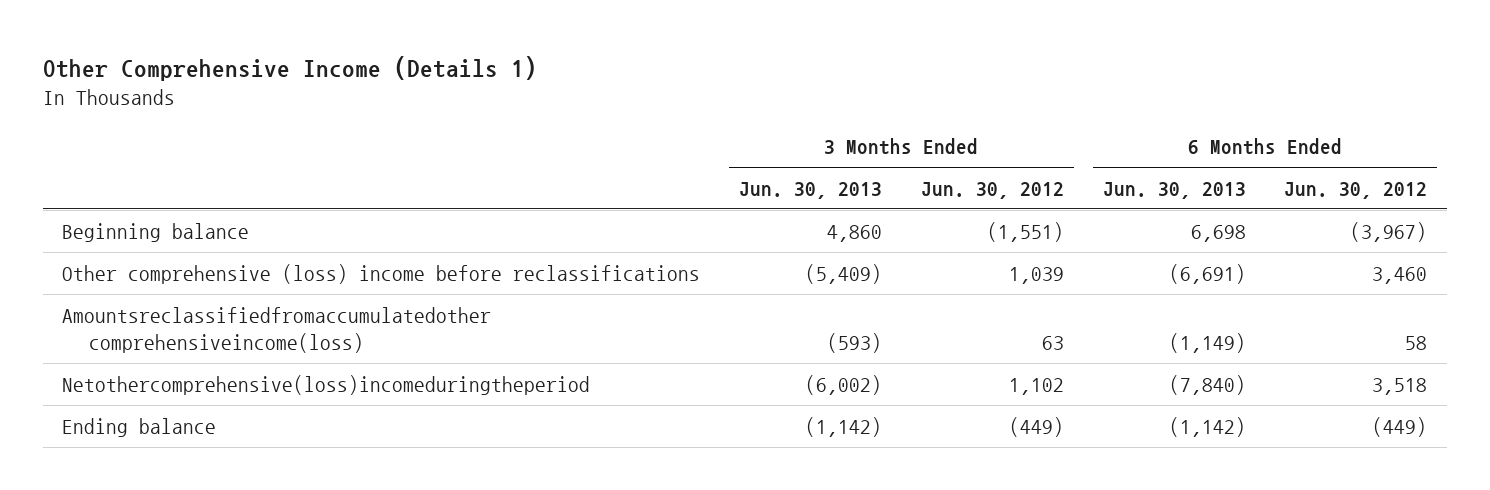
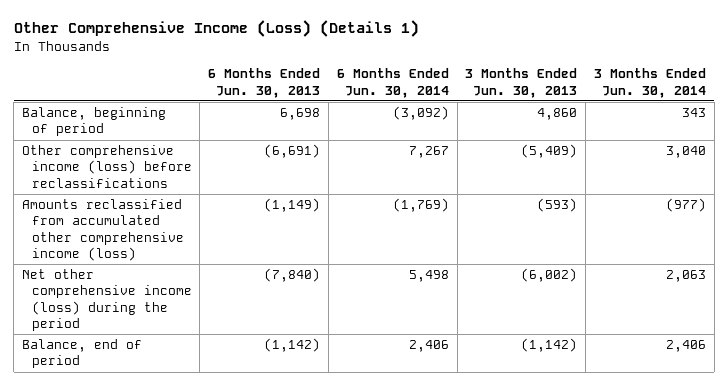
[43,55,538,81] Other Comprehensive Income (Details 1) -> [13,20,419,38] Other Comprehensive Income (Loss) (Details 1)
[920,181,1064,199] Jun. 30, 2012 -> none
[1284,181,1428,199] Jun. 30, 2012 -> none
none -> [336,68,449,98] 6 Months Ended Jun. 30, 2014
none -> [594,68,707,98] 3 Months Ended Jun. 30, 2014
[62,222,250,242] Beginning balance -> [21,107,166,137] Balance, beginning of period
[62,263,701,284] Other comprehensive (loss) income before reclassifications -> [21,145,192,188] Other comprehensive income (loss) before reclassifications
[62,306,492,353] Amountsreclassifiedfromaccumulatedother comprehensiveincome(loss) -> [21,199,184,261] Amounts reclassified from accumulated other comprehensive income (loss)
[62,374,591,395] Netothercomprehensive(loss)incomeduringtheperiod -> [21,269,192,331] Net other comprehensive income (loss) during the period
[62,417,217,437] Ending balance -> [21,339,142,369] Balance, end of period

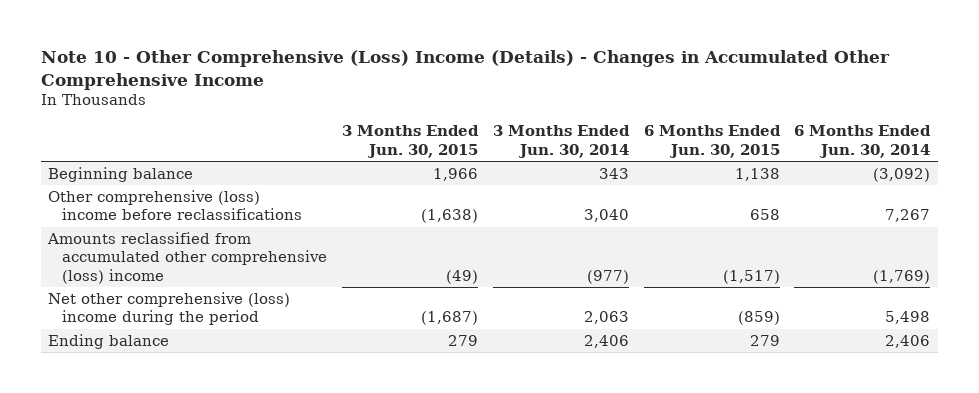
[13,20,419,38] Other Comprehensive Income (Loss) (Details 1) -> [40,50,890,90] Note 10 - Other Comprehensive (Loss) Income (Details) - Changes in Accumulated Other Comprehensive Income
[208,68,321,98] 6 Months Ended Jun. 30, 2013 -> none
[465,68,578,98] 3 Months Ended Jun. 30, 2013 -> none
none -> [341,125,479,158] 3 Months Ended Jun. 30, 2015
none -> [643,125,781,158] 6 Months Ended Jun. 30, 2015
[21,107,166,137] Balance, beginning of period -> [48,166,194,182] Beginning balance
[21,145,192,188] Other comprehensive income (loss) before reclassifications -> [48,189,302,221] Other comprehensive (loss) income before reclassifications
[21,199,184,261] Amounts reclassified from accumulated other comprehensive income (loss) -> [47,231,327,284] Amounts reclassified from accumulated other comprehensive (loss) income
[21,269,192,331] Net other comprehensive income (loss) during the period -> [48,291,291,326] Net other comprehensive (loss) income during the period
[21,339,142,369] Balance, end of period -> [48,333,170,349] Ending balance

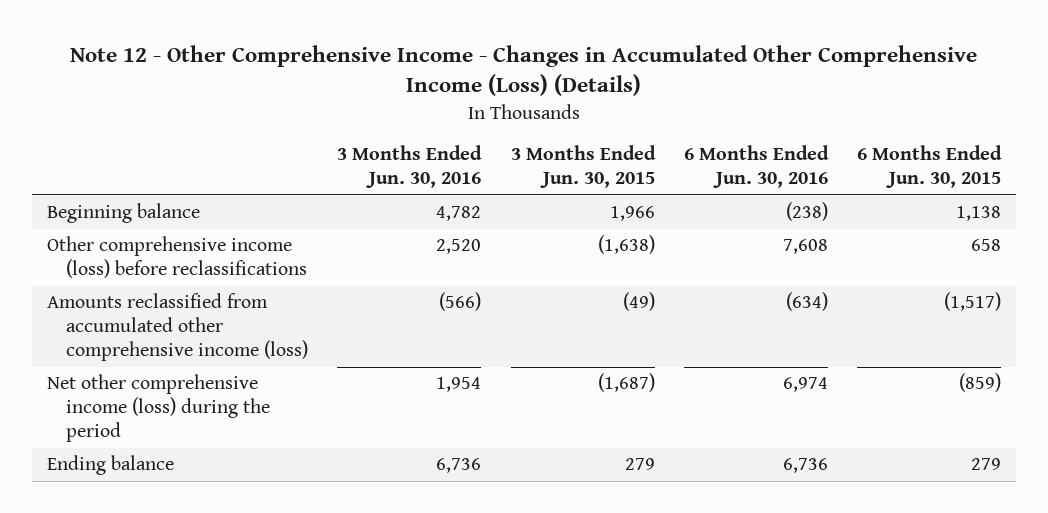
[40,50,890,90] Note 10 - Other Comprehensive (Loss) Income (Details) - Changes in Accumulated Other Comprehensive Income -> [69,45,977,97] Note 12 - Other Comprehensive Income - Changes in Accumulated Other Comprehensive Income (Loss) (Details)
[492,125,630,158] 3 Months Ended Jun. 30, 2014 -> none
[794,125,932,158] 6 Months Ended Jun. 30, 2014 -> none
none -> [337,145,483,189] 3 Months Ended Jun. 30, 2016
none -> [683,145,829,189] 6 Months Ended Jun. 30, 2016
[48,189,302,221] Other comprehensive (loss) income before reclassifications -> [46,236,307,279] Other comprehensive income (loss) before reclassifications
[47,231,327,284] Amounts reclassified from accumulated other comprehensive (loss) income -> [46,293,308,362] Amounts reclassified from accumulated other comprehensive income (loss)
[48,291,291,326] Net other comprehensive (loss) income during the period -> [46,374,270,443] Net other comprehensive income (loss) during the period

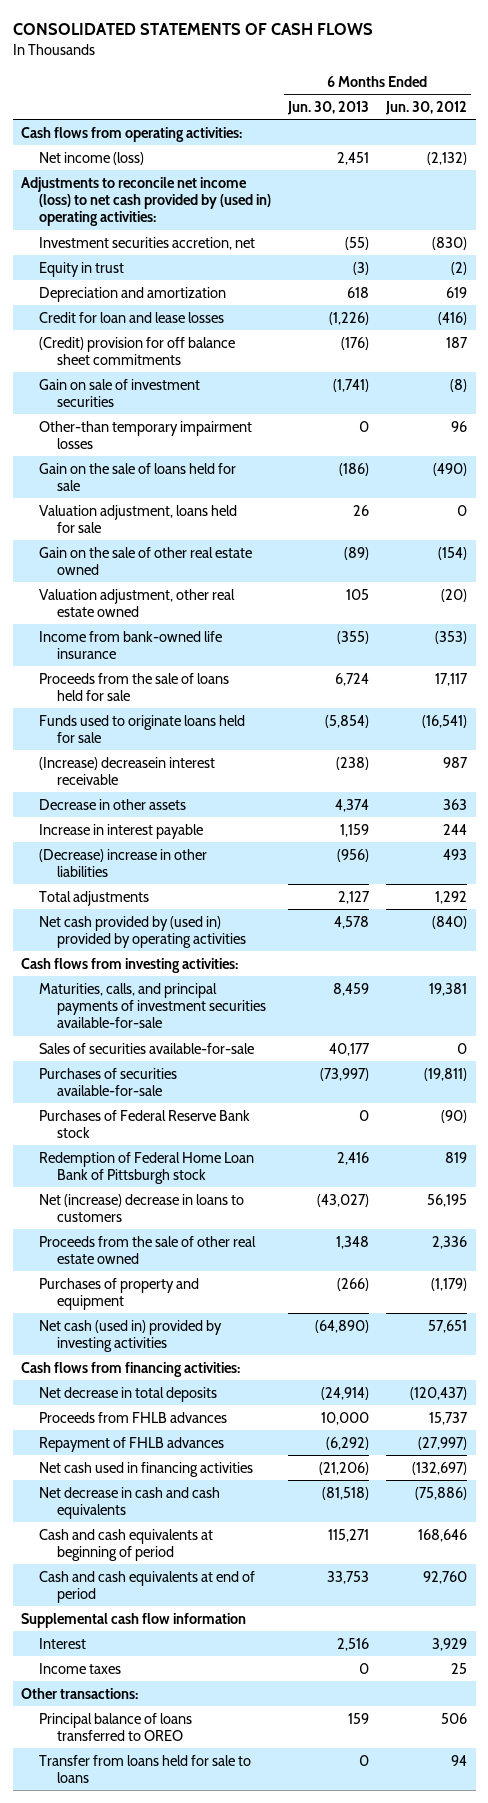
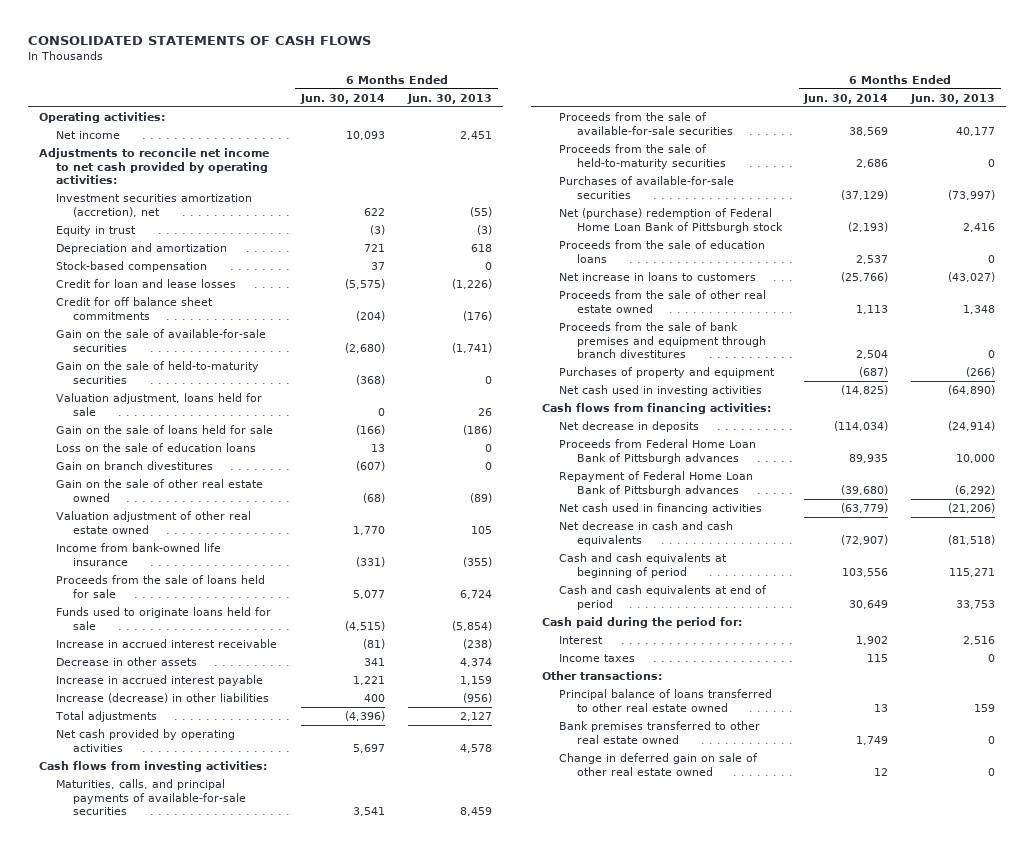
[385,100,468,115] Jun. 30, 2012 -> none
none -> [300,93,386,104] Jun. 30, 2014
[21,126,243,142] Cash flows from operating activities: -> [39,111,166,123] Operating activities:
[38,151,144,165] Net income (loss) -> [56,130,121,139] Net income
[21,176,271,227] Adjustments to reconcile net income (loss) to net cash provided by (used in) operating activities: -> [39,147,270,185] Adjustments to reconcile net income to net cash provided by operating activities:
[38,236,255,250] Investment securities accretion, net -> [56,193,253,217] Investment securities amortization (accretion), net
none -> [56,260,208,272] Stock-based compensation
[38,420,252,449] Other-than temporary impairment losses -> none
[38,336,235,365] (Credit) provision for off balance sheet commitments -> [56,296,214,320] Credit for off balance sheet commitments
[38,378,200,407] Gain on sale of investment securities -> [56,328,267,352] Gain on the sale of available-for-sale securities
none -> [56,360,260,384] Gain on the sale of held-to-maturity securities
[38,462,236,491] Gain on the sale of loans held for sale -> [56,424,274,434] Gain on the sale of loans held for sale
none -> [56,442,257,452] Loss on the sale of education loans
none -> [56,460,214,470] Gain on branch divestitures
[38,588,235,617] Valuation adjustment, other real estate owned -> [56,510,252,534] Valuation adjustment of other real estate owned
[38,756,215,785] (Increase) decreasein interest receivable -> [56,638,278,648] Increase in accrued interest receivable
[38,823,203,839] Increase in interest payable -> [56,674,264,686] Increase in accrued interest payable
[38,848,207,877] (Decrease) increase in other liabilities -> [56,692,270,703] Increase (decrease) in other liabilities
[38,915,246,948] Net cash provided by (used in) provided by operating activities -> [56,728,236,752] Net cash provided by operating activities
[38,1109,250,1138] Purchases of Federal Reserve Bank stock -> none
[38,982,266,1029] Maturities, calls, and principal payments of investment securities available-for-sale -> [56,778,247,816] Maturities, calls, and principal payments of available-for-sale securities
[38,1042,254,1054] Sales of securities available-for-sale -> [559,111,733,135] Proceeds from the sale of available-for-sale securities
none -> [559,143,726,169] Proceeds from the sale of held-to-maturity securities
[38,1067,177,1096] Purchases of securities available-for-sale -> [559,175,735,199] Purchases of available-for-sale securities
[38,1151,254,1184] Redemption of Federal Home Loan Bank of Pittsburgh stock -> [559,207,783,233] Net (purchase) redemption of Federal Home Loan Bank of Pittsburgh stock
none -> [559,239,766,263] Proceeds from the sale of education loans
[38,1193,244,1222] Net (increase) decrease in loans to customers -> [559,271,757,281] Net increase in loans to customers
none -> [559,321,766,359] Proceeds from the sale of bank premises and equipment through branch divestitures
[38,1319,222,1352] Net cash (used in) provided by investing activities -> [559,384,763,396] Net cash used in investing activities
[38,1411,227,1423] Proceeds from FHLB advances -> none
[38,1386,217,1402] Net decrease in total deposits -> [559,420,700,432] Net decrease in deposits
none -> [559,438,757,464] Proceeds from Federal Home Loan Bank of Pittsburgh advances
[38,1436,224,1452] Repayment of FHLB advances -> [559,470,754,496] Repayment of Federal Home Loan Bank of Pittsburgh advances
[21,1612,247,1628] Supplemental cash flow information -> none
none -> [542,616,743,628] Cash paid during the period for:
[38,1754,251,1783] Transfer from loans held for sale to loans -> none
[38,1712,192,1741] Principal balance of loans transferred to OREO -> [559,688,773,712] Principal balance of loans transferred to other real estate owned
none -> [559,720,761,744] Bank premises transferred to other real estate owned
none -> [559,752,759,776] Change in deferred gain on sale of other real estate owned

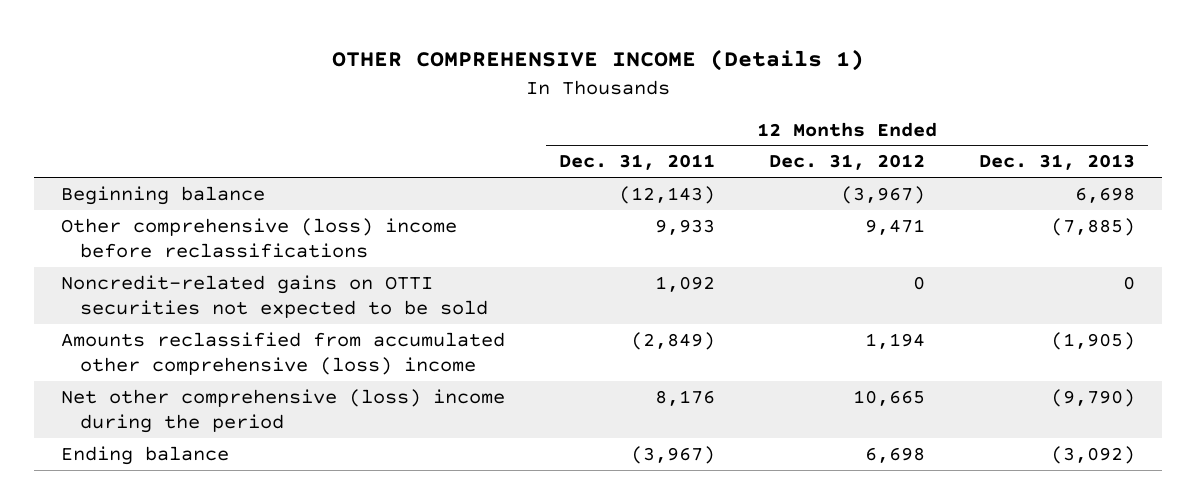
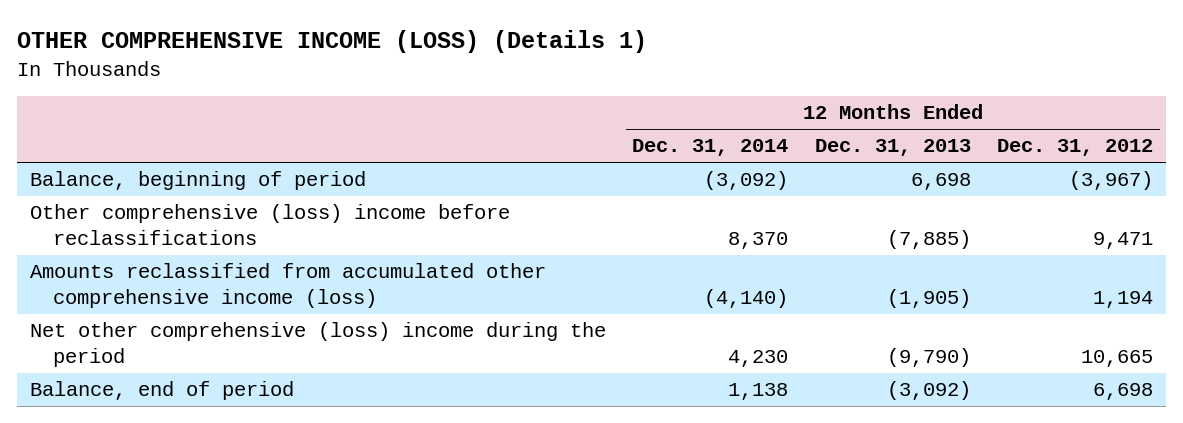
[332,49,865,72] OTHER COMPREHENSIVE INCOME (Details 1) -> [16,30,647,54] OTHER COMPREHENSIVE INCOME (LOSS) (Details 1)
[559,154,716,171] Dec. 31, 2011 -> none
none -> [632,139,789,157] Dec. 31, 2014
[61,185,266,205] Beginning balance -> [30,171,367,191] Balance, beginning of period
[61,274,489,319] Noncredit-related gains on OTTI securities not expected to be sold -> none
[61,331,506,376] Amounts reclassified from accumulated other comprehensive (loss) income -> [30,263,547,309] Amounts reclassified from accumulated other comprehensive income (loss)
[61,445,230,465] Ending balance -> [30,381,295,401] Balance, end of period

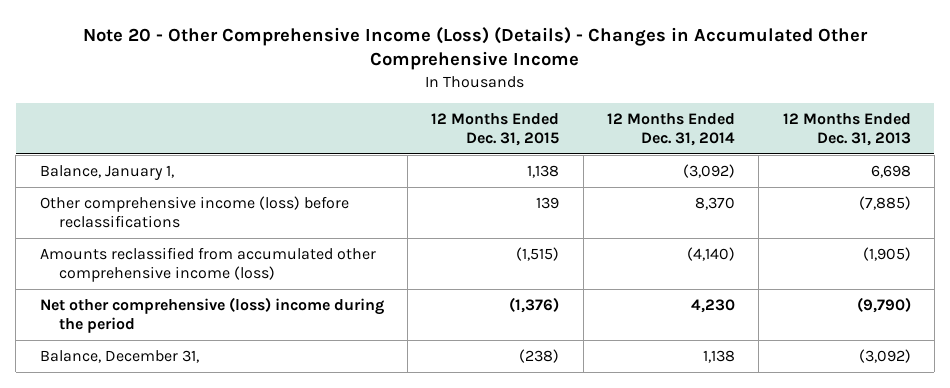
[16,30,647,54] OTHER COMPREHENSIVE INCOME (LOSS) (Details 1) -> [83,26,869,71] Note 20 - Other Comprehensive Income (Loss) (Details) - Changes in Accumulated Other Comprehensive Income
[997,139,1154,157] Dec. 31, 2012 -> none
none -> [431,112,560,146] 12 Months Ended Dec. 31, 2015
[30,171,367,191] Balance, beginning of period -> [39,164,174,180] Balance, January 1,
[30,204,511,246] Other comprehensive (loss) income before reclassifications -> [39,195,349,229] Other comprehensive income (loss) before reclassifications
[30,381,295,401] Balance, end of period -> [39,349,199,363] Balance, December 31,

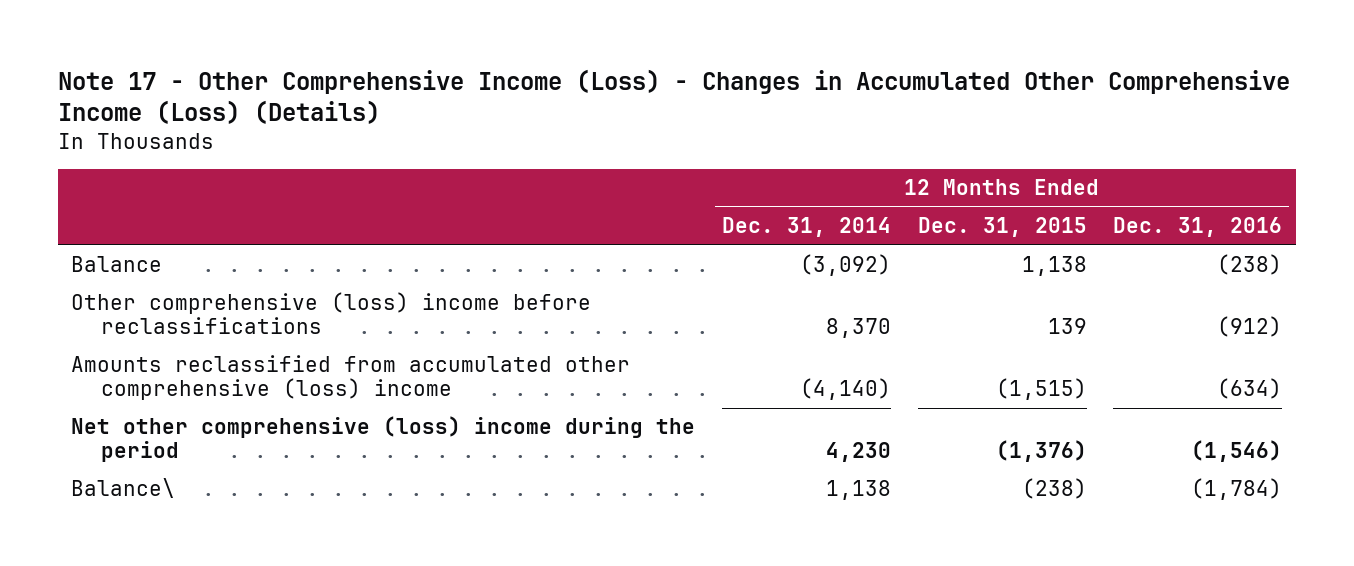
[83,26,869,71] Note 20 - Other Comprehensive Income (Loss) (Details) - Changes in Accumulated Other Comprehensive Income -> [58,68,1291,125] Note 17 - Other Comprehensive Income (Loss) - Changes in Accumulated Other Comprehensive Income (Loss) (Details)
[782,112,911,146] 12 Months Ended Dec. 31, 2013 -> none
none -> [1113,217,1283,238] Dec. 31, 2016
[39,164,174,180] Balance, January 1, -> [71,256,163,273] Balance
[39,195,349,229] Other comprehensive income (loss) before reclassifications -> [71,292,592,335] Other comprehensive (loss) income before reclassifications
[39,246,376,283] Amounts reclassified from accumulated other comprehensive income (loss) -> [71,355,631,401] Amounts reclassified from accumulated other comprehensive (loss) income
[39,349,199,363] Balance, December 31, -> [71,478,176,499] Balance\

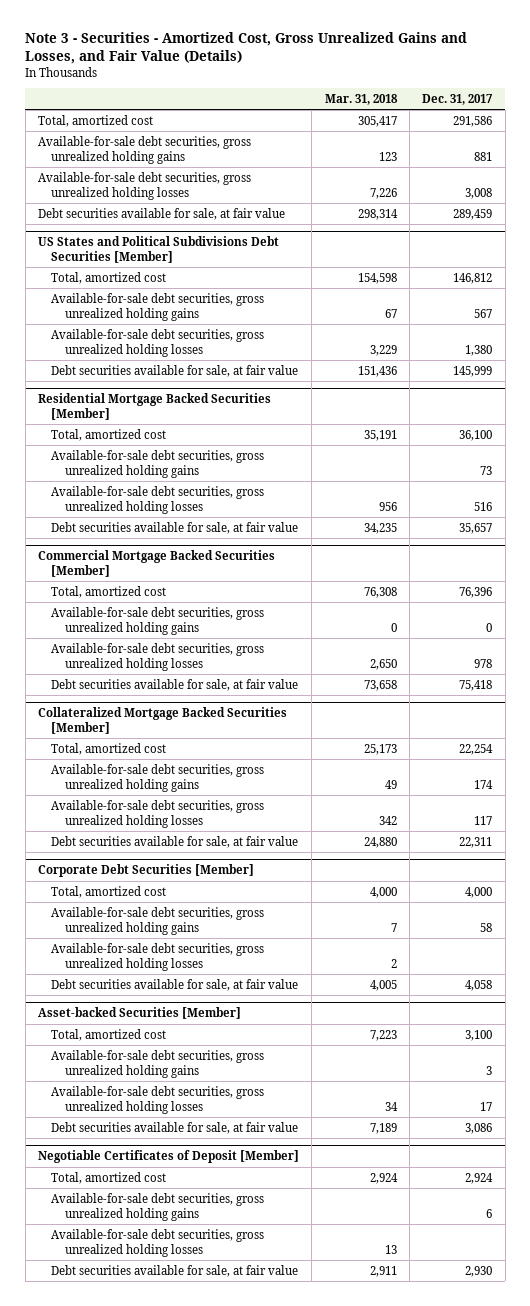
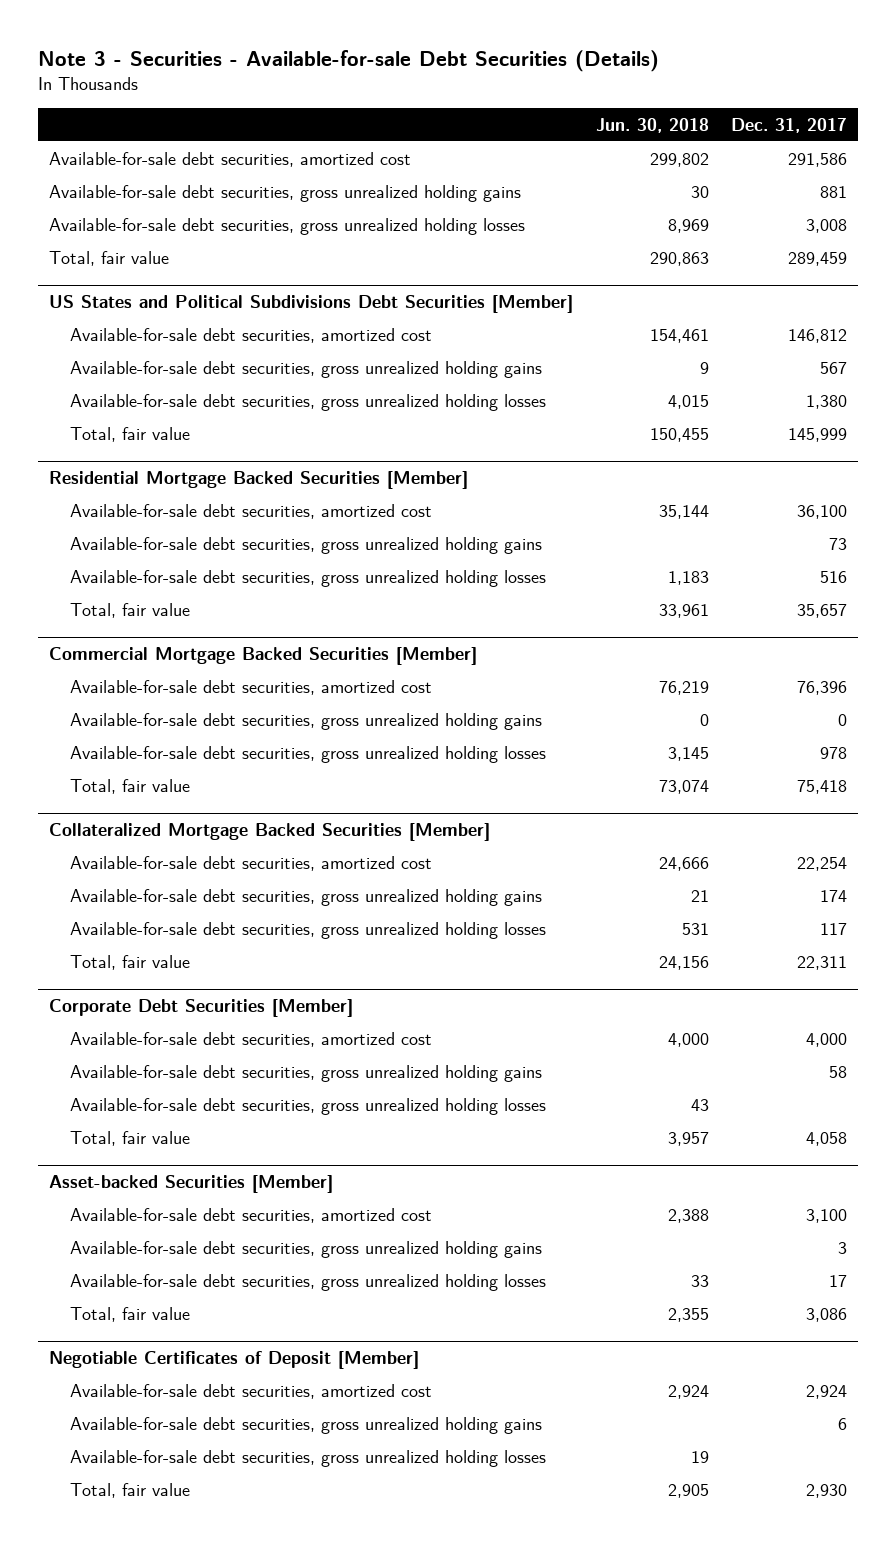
[25,32,468,65] Note 3 - Securities - Amortized Cost, Gross Unrealized Gains and Losses, and Fair Value (Details) -> [37,49,659,72] Note 3 - Securities - Available-for-sale Debt Securities (Details)
[324,94,398,106] Mar. 31, 2018 -> none
none -> [595,117,709,133] Jun. 30, 2018
[37,114,153,127] Total, amortized cost -> [49,151,412,167] Available-for-sale debt securities, amortized cost
[37,207,285,220] Debt securities available for sale, at fair value -> [49,250,170,266] Total, fair value
[51,271,167,284] Total, amortized cost -> [70,327,433,343] Available-for-sale debt securities, amortized cost
[51,364,299,377] Debt securities available for sale, at fair value -> [70,426,191,442] Total, fair value
[51,428,167,441] Total, amortized cost -> [70,503,433,519] Available-for-sale debt securities, amortized cost
[51,521,299,534] Debt securities available for sale, at fair value -> [70,602,191,618] Total, fair value
[51,585,167,598] Total, amortized cost -> [70,679,433,695] Available-for-sale debt securities, amortized cost
[51,678,299,691] Debt securities available for sale, at fair value -> [70,778,191,794] Total, fair value
[51,742,167,755] Total, amortized cost -> [70,855,433,871] Available-for-sale debt securities, amortized cost
[51,835,299,848] Debt securities available for sale, at fair value -> [70,954,191,970] Total, fair value
[51,885,167,898] Total, amortized cost -> [70,1031,433,1047] Available-for-sale debt securities, amortized cost
[51,978,299,991] Debt securities available for sale, at fair value -> [70,1130,191,1146] Total, fair value
[51,1028,167,1041] Total, amortized cost -> [70,1207,433,1223] Available-for-sale debt securities, amortized cost
[51,1121,299,1134] Debt securities available for sale, at fair value -> [70,1306,191,1322] Total, fair value
[51,1171,167,1184] Total, amortized cost -> [70,1383,433,1399] Available-for-sale debt securities, amortized cost
[51,1264,299,1277] Debt securities available for sale, at fair value -> [70,1482,191,1498] Total, fair value

